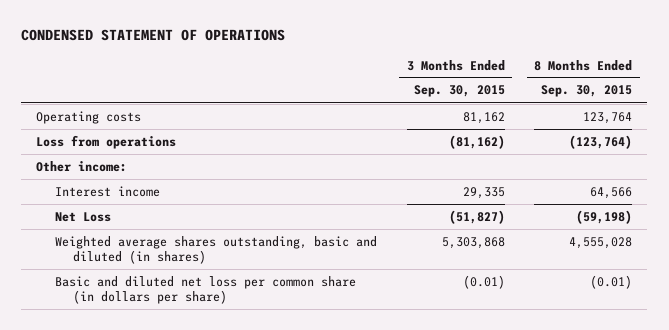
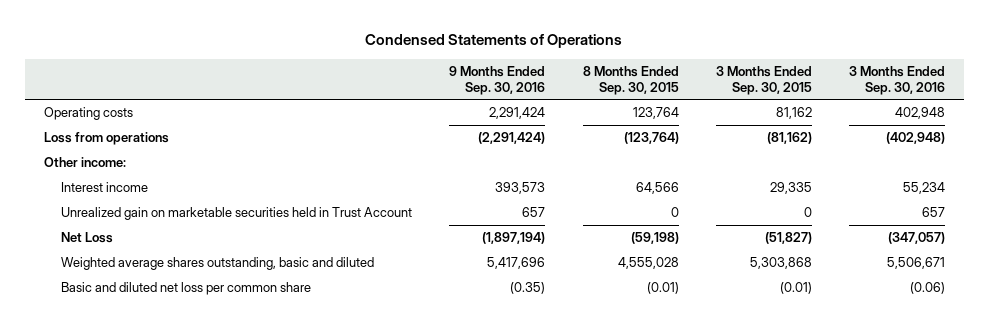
[21,29,286,42] CONDENSED STATEMENT OF OPERATIONS -> [365,34,623,49] Condensed Statements of Operations
none -> [449,65,546,95] 9 Months Ended Sep. 30, 2016
none -> [849,65,946,95] 3 Months Ended Sep. 30, 2016
none -> [61,207,413,221] Unrealized gain on marketable securities held in Trust Account
[54,235,377,264] Weighted average shares outstanding, basic and diluted (in shares) -> [61,257,375,271] Weighted average shares outstanding, basic and diluted
[54,275,356,304] Basic and diluted net loss per common share (in dollars per share) -> [61,282,312,296] Basic and diluted net loss per common share

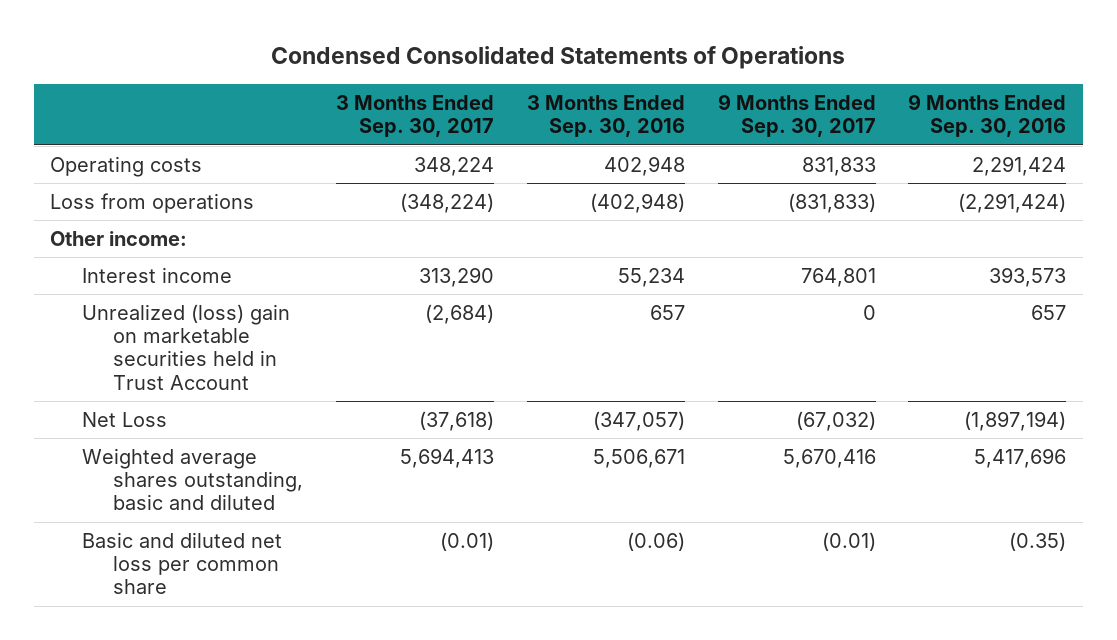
[365,34,623,49] Condensed Statements of Operations -> [271,46,846,70] Condensed Consolidated Statements of Operations
[582,65,679,95] 8 Months Ended Sep. 30, 2015 -> none
[715,65,812,95] 3 Months Ended Sep. 30, 2015 -> none
none -> [335,95,494,138] 3 Months Ended Sep. 30, 2017
none -> [717,94,876,138] 9 Months Ended Sep. 30, 2017
[61,207,413,221] Unrealized gain on marketable securities held in Trust Account -> [81,303,290,390] Unrealized (loss) gain on marketable securities held in Trust Account

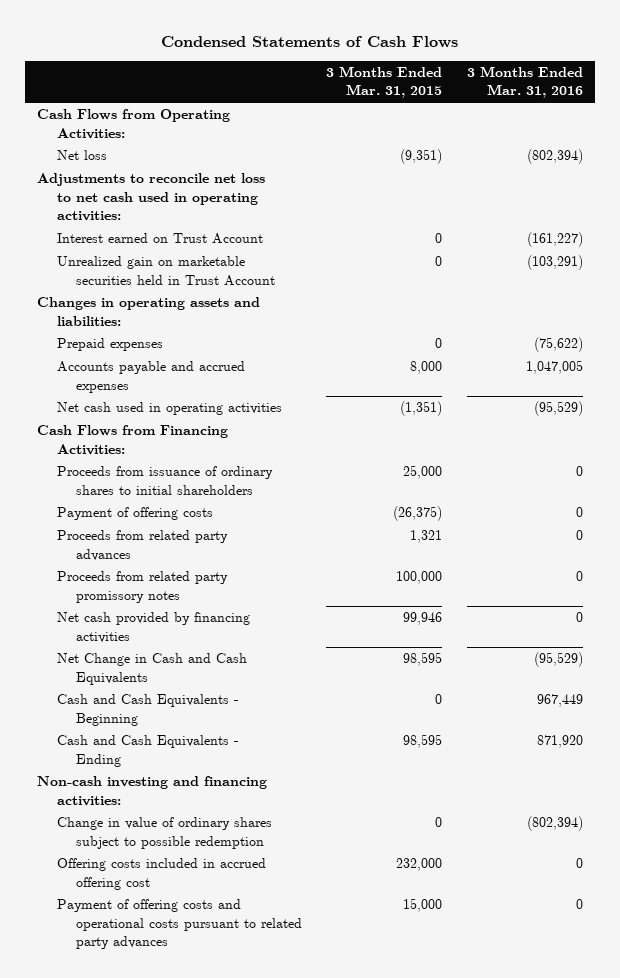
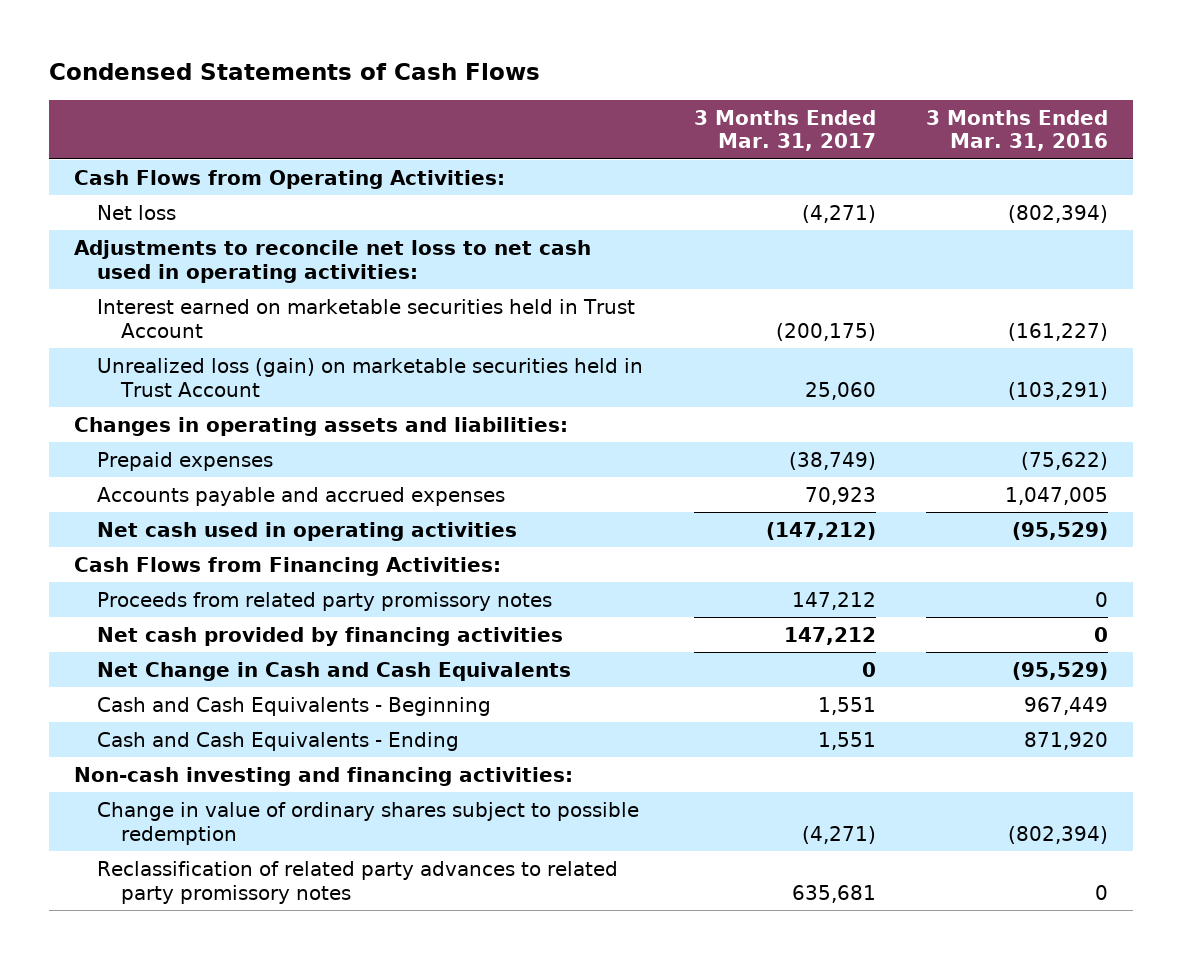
[326,66,443,99] 3 Months Ended Mar. 31, 2015 -> none
none -> [693,109,876,152] 3 Months Ended Mar. 31, 2017
[56,233,263,245] Interest earned on Trust Account -> [97,298,636,338] Interest earned on marketable securities held in Trust Account
[56,256,275,286] Unrealized gain on marketable securities held in Trust Account -> [97,357,644,397] Unrealized loss (gain) on marketable securities held in Trust Account
[56,466,273,495] Proceeds from issuance of ordinary shares to initial shareholders -> none
[56,507,213,521] Payment of offering costs -> none
[56,530,228,561] Proceeds from related party advances -> none
[56,858,266,890] Offering costs included in accrued offering cost -> none
[56,899,302,949] Payment of offering costs and operational costs pursuant to related party advances -> none
none -> [97,860,619,904] Reclassification of related party advances to related party promissory notes

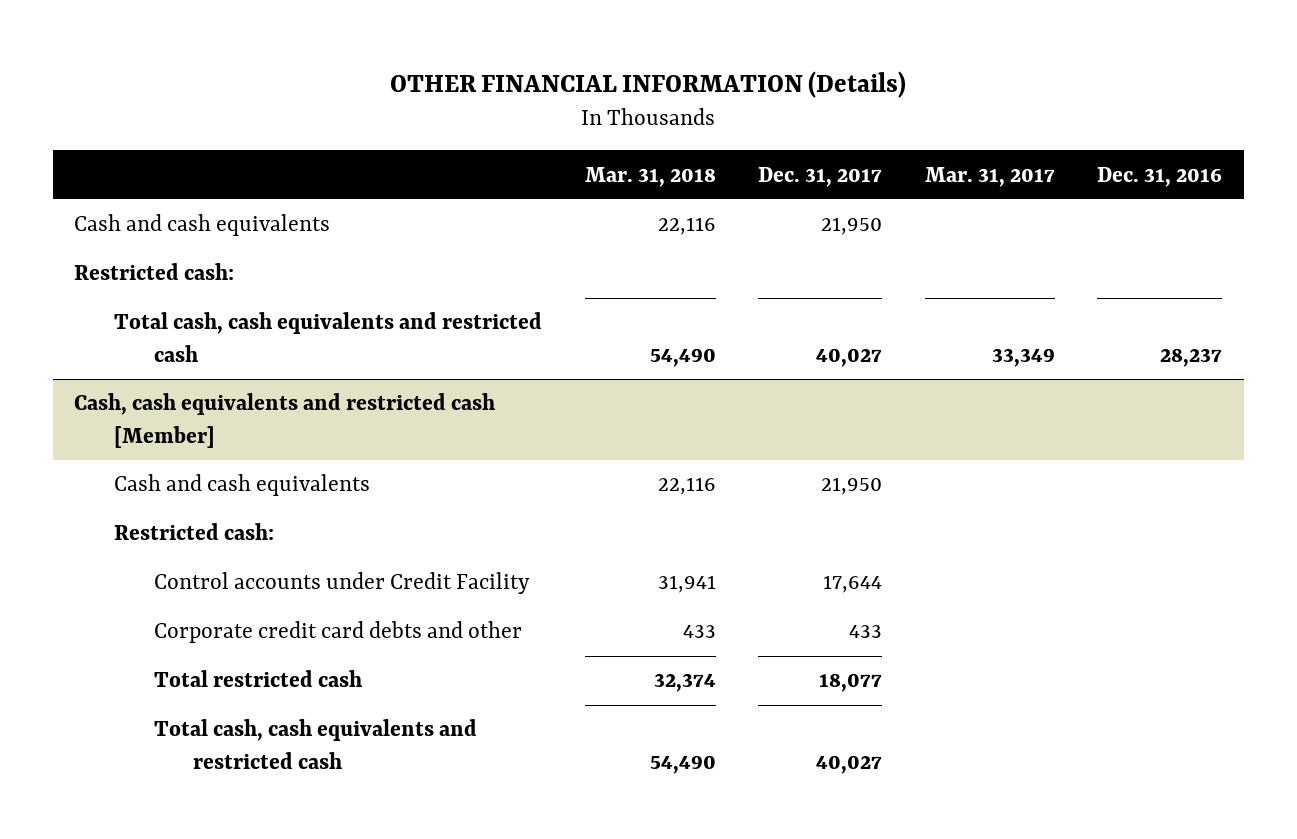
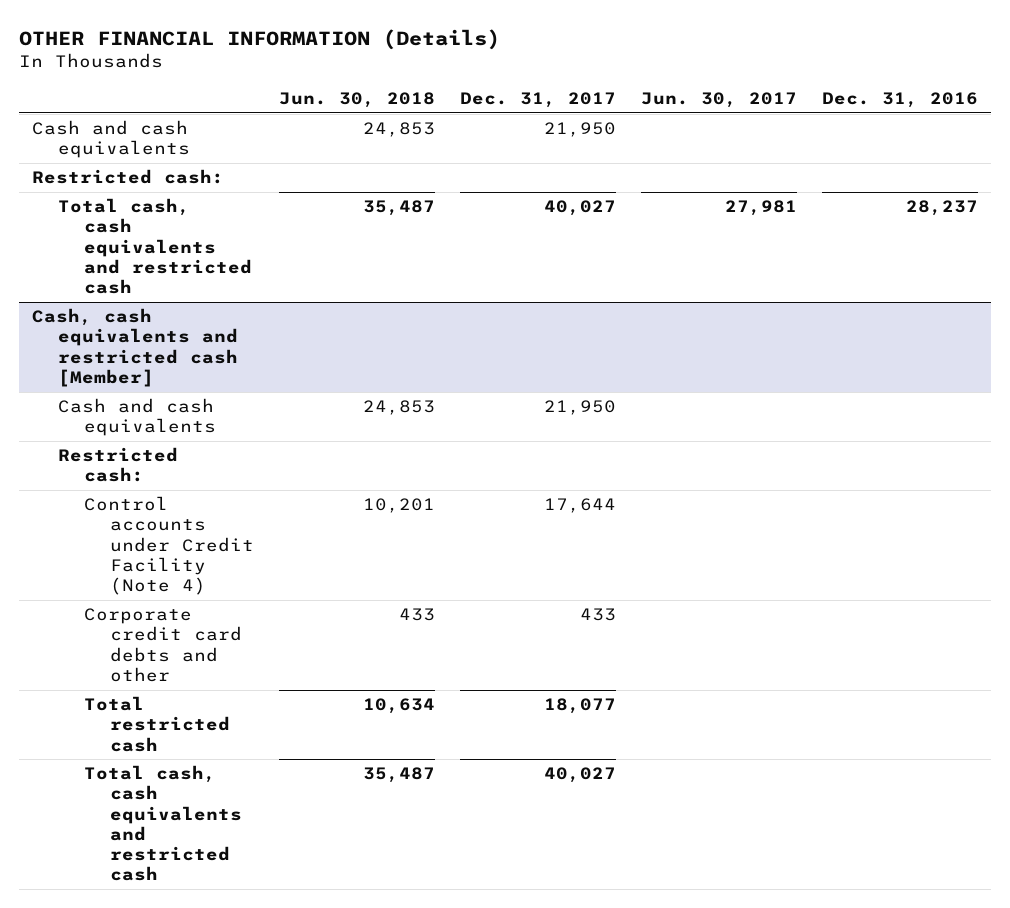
[584,166,716,187] Mar. 31, 2018 -> none
[924,166,1055,187] Mar. 31, 2017 -> none
none -> [278,91,435,108] Jun. 30, 2018
none -> [641,91,798,108] Jun. 30, 2017
[153,572,530,595] Control accounts under Credit Facility -> [83,496,254,596] Control accounts under Credit Facility (Note 4)

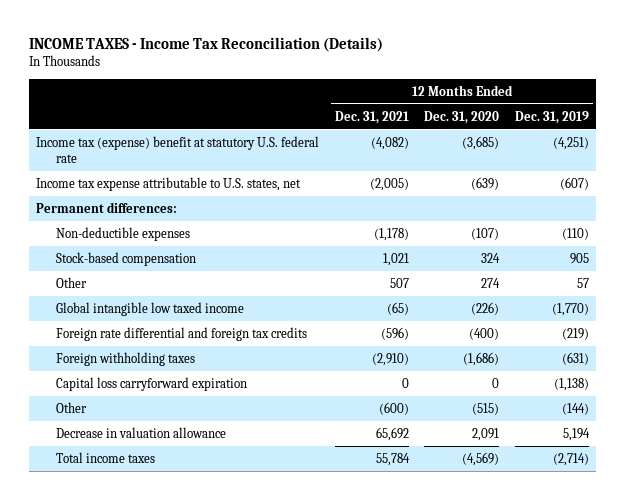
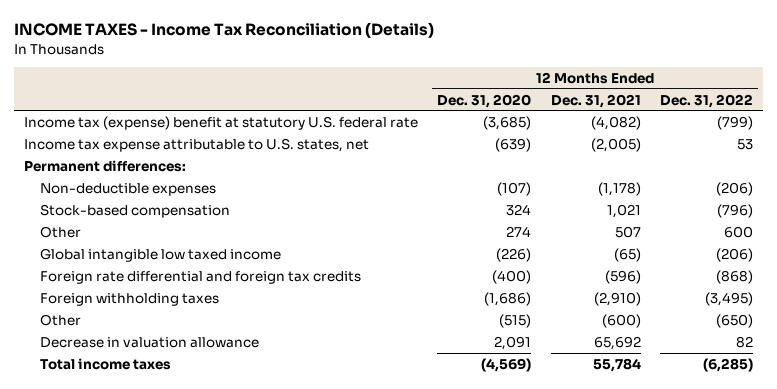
[514,110,589,124] Dec. 31, 2019 -> none
none -> [659,93,753,108] Dec. 31, 2022
[56,376,248,391] Capital loss carryforward expiration -> none

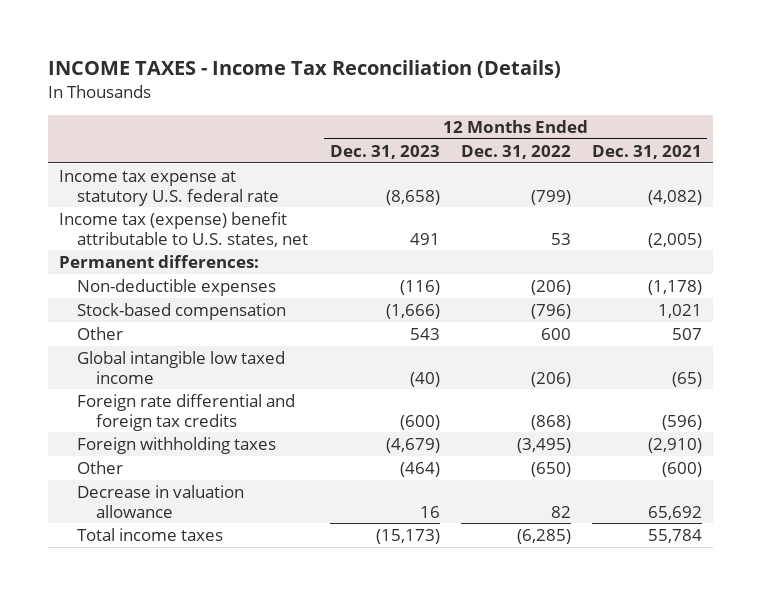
[437,93,532,108] Dec. 31, 2020 -> none
none -> [329,144,440,159] Dec. 31, 2023
[23,115,418,130] Income tax (expense) benefit at statutory U.S. federal rate -> [59,169,280,206] Income tax expense at statutory U.S. federal rate
[23,137,369,152] Income tax expense attributable to U.S. states, net -> [59,211,309,247] Income tax (expense) benefit attributable to U.S. states, net

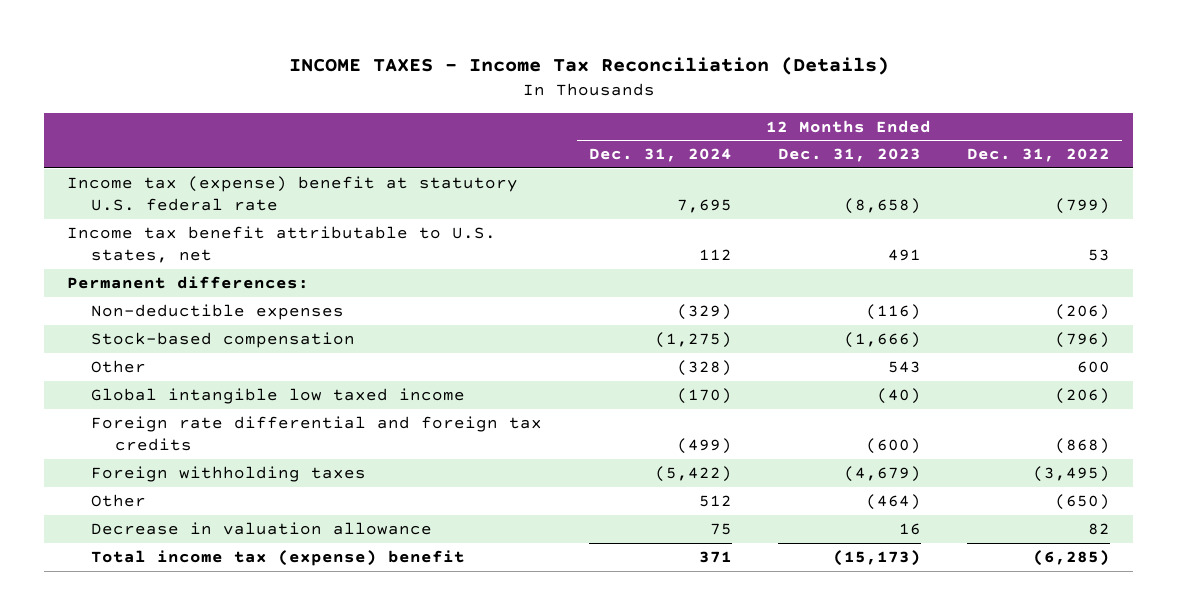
[592,144,703,159] Dec. 31, 2021 -> none
none -> [588,148,732,163] Dec. 31, 2024
[59,169,280,206] Income tax expense at statutory U.S. federal rate -> [66,176,518,212] Income tax (expense) benefit at statutory U.S. federal rate
[59,211,309,247] Income tax (expense) benefit attributable to U.S. states, net -> [66,226,496,264] Income tax benefit attributable to U.S. states, net
[77,527,224,541] Total income taxes -> [91,550,466,567] Total income tax (expense) benefit

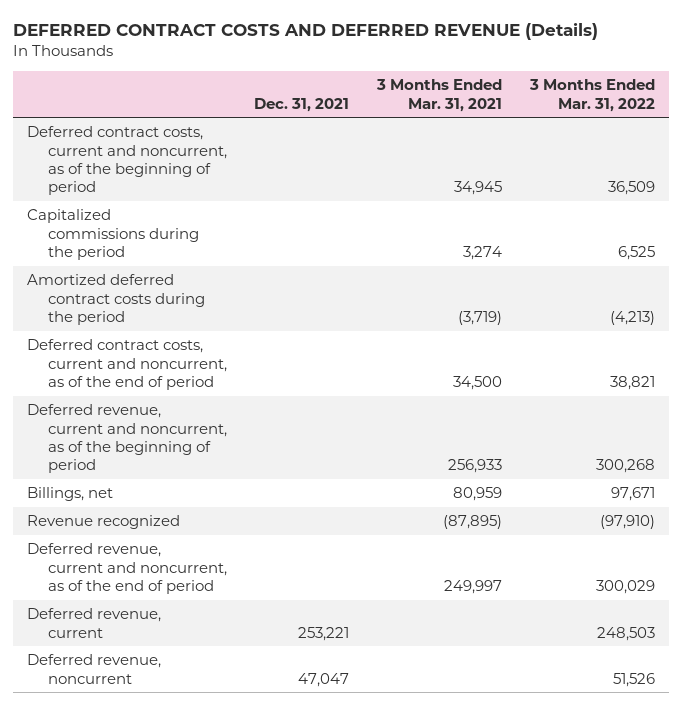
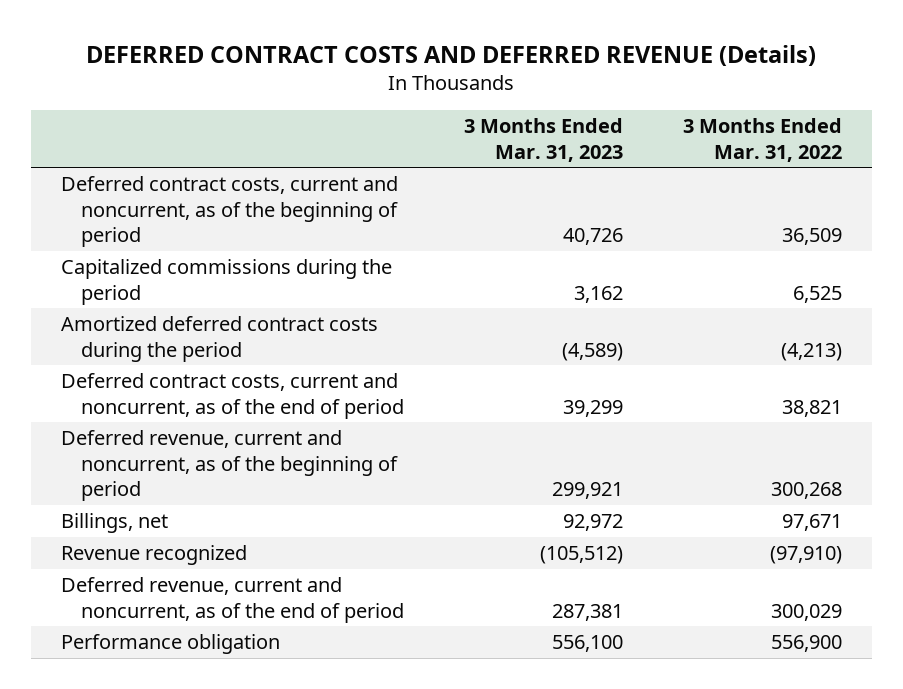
[254,97,350,112] Dec. 31, 2021 -> none
[376,79,503,112] 3 Months Ended Mar. 31, 2021 -> none
none -> [463,118,623,162] 3 Months Ended Mar. 31, 2023
[27,608,162,638] Deferred revenue, current -> none
[27,654,162,684] Deferred revenue, noncurrent -> none
none -> [61,634,281,655] Performance obligation

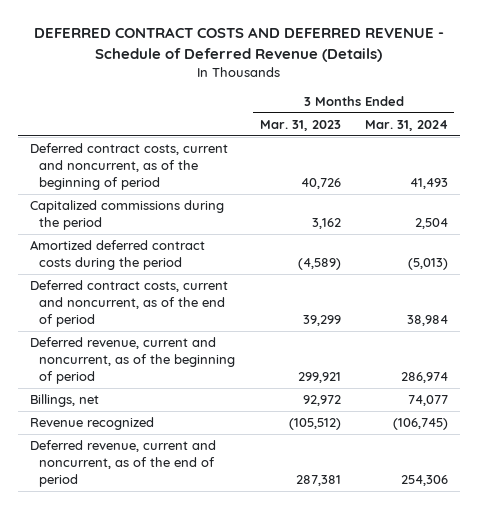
[86,44,817,66] DEFERRED CONTRACT COSTS AND DEFERRED REVENUE (Details) -> [33,27,444,62] DEFERRED CONTRACT COSTS AND DEFERRED REVENUE - Schedule of Deferred Revenue (Details)
[682,118,842,162] 3 Months Ended Mar. 31, 2022 -> none
none -> [364,119,448,131] Mar. 31, 2024
[61,634,281,655] Performance obligation -> none

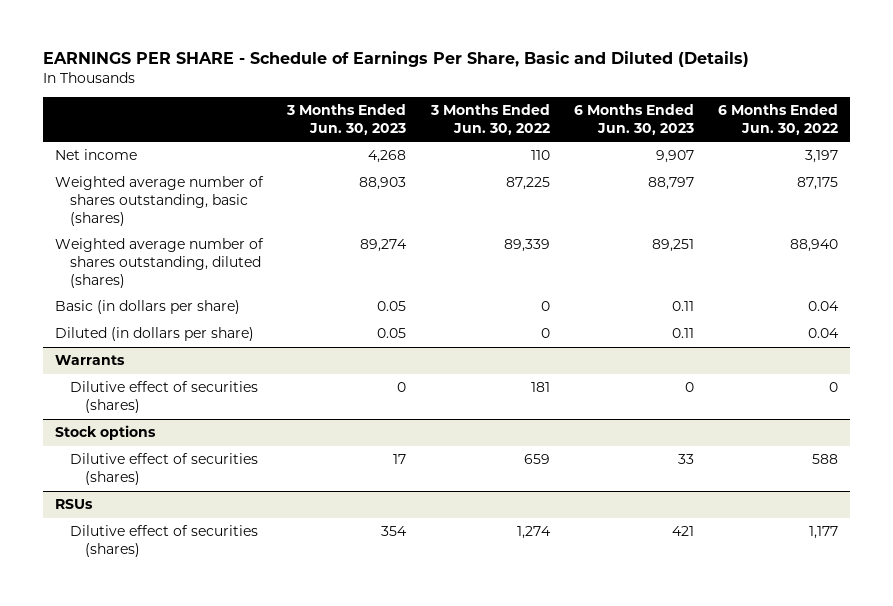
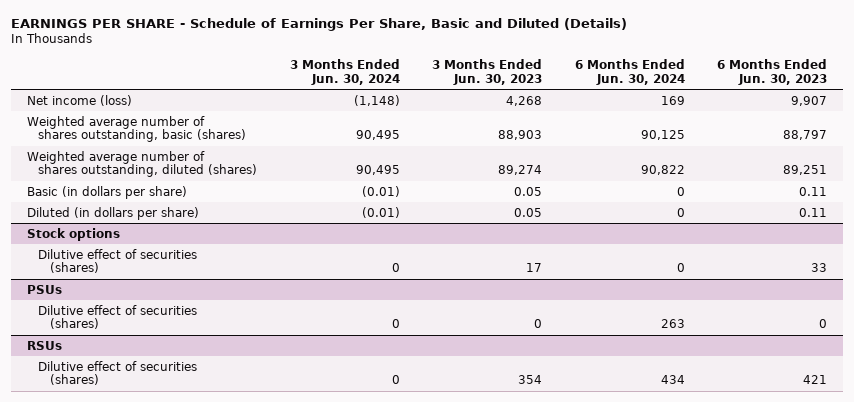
[429,104,550,135] 3 Months Ended Jun. 30, 2022 -> none
[718,104,839,135] 6 Months Ended Jun. 30, 2022 -> none
none -> [289,59,400,86] 3 Months Ended Jun. 30, 2024
none -> [574,59,685,86] 6 Months Ended Jun. 30, 2024
[54,149,137,161] Net income -> [26,94,132,106] Net income (loss)
[54,355,125,366] Warrants -> none
[69,381,258,413] Dilutive effect of securities (shares) -> none
none -> [26,284,62,294] PSUs
none -> [38,304,198,330] Dilutive effect of securities (shares)

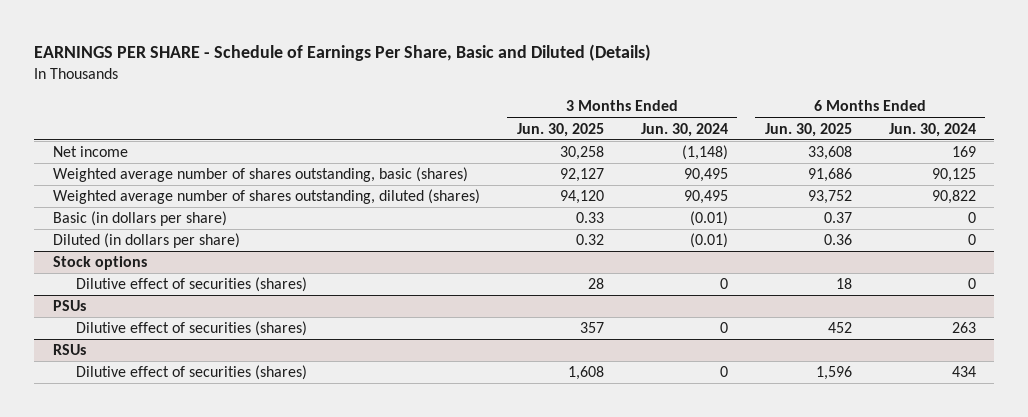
[432,59,543,86] 3 Months Ended Jun. 30, 2023 -> none
[717,59,828,86] 6 Months Ended Jun. 30, 2023 -> none
none -> [516,122,604,137] Jun. 30, 2025
none -> [764,122,852,137] Jun. 30, 2025
[26,94,132,106] Net income (loss) -> [52,146,128,158] Net income

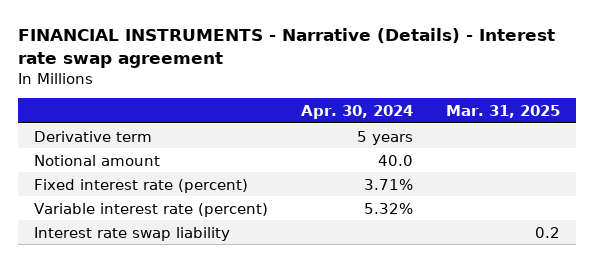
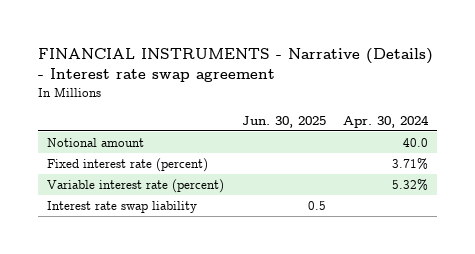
[445,105,560,119] Mar. 31, 2025 -> none
none -> [241,115,326,128] Jun. 30, 2025
[33,130,152,142] Derivative term -> none

